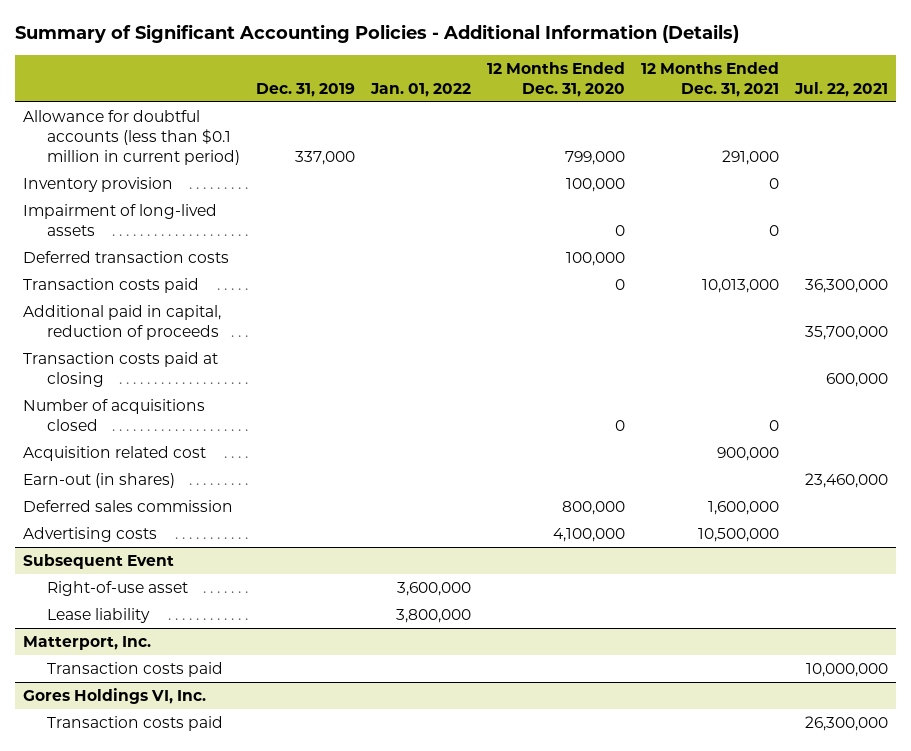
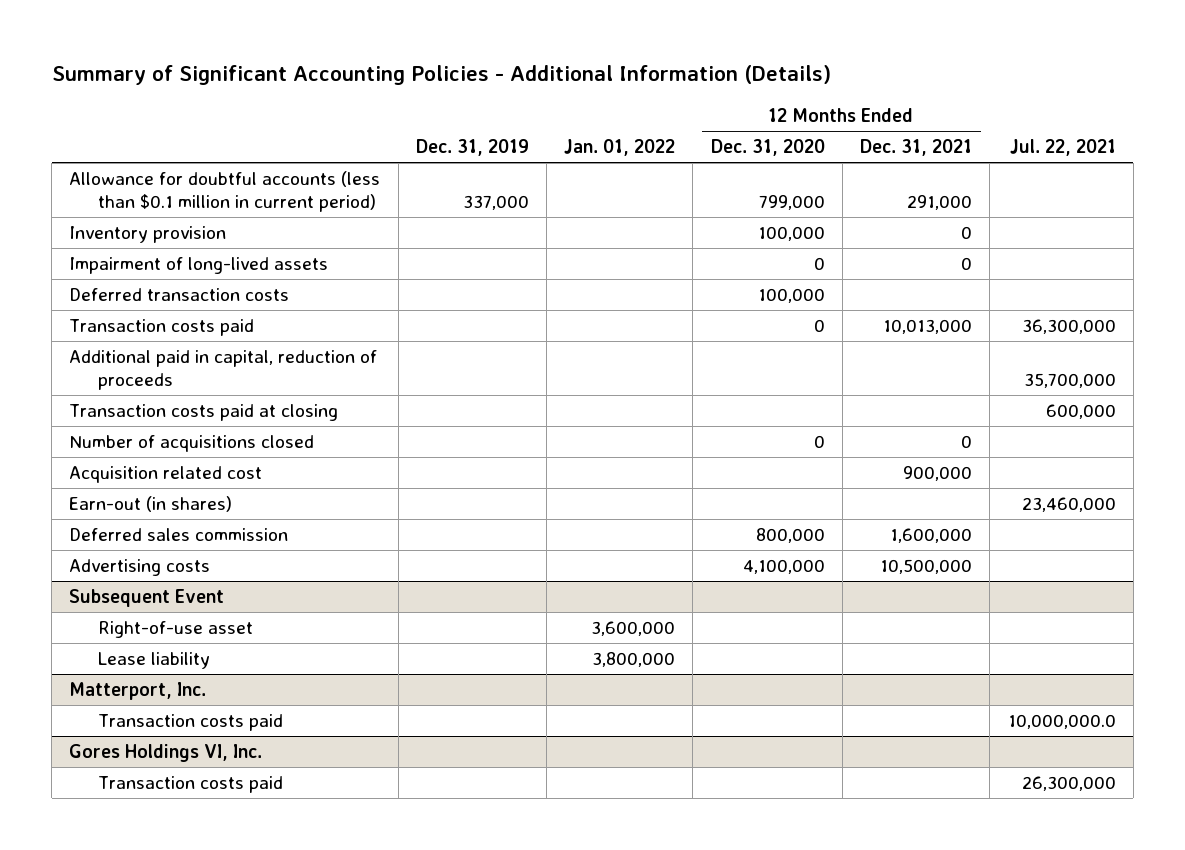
[806,662,889,677] 10,000,000 -> [1007,714,1116,730] 10,000,000.0

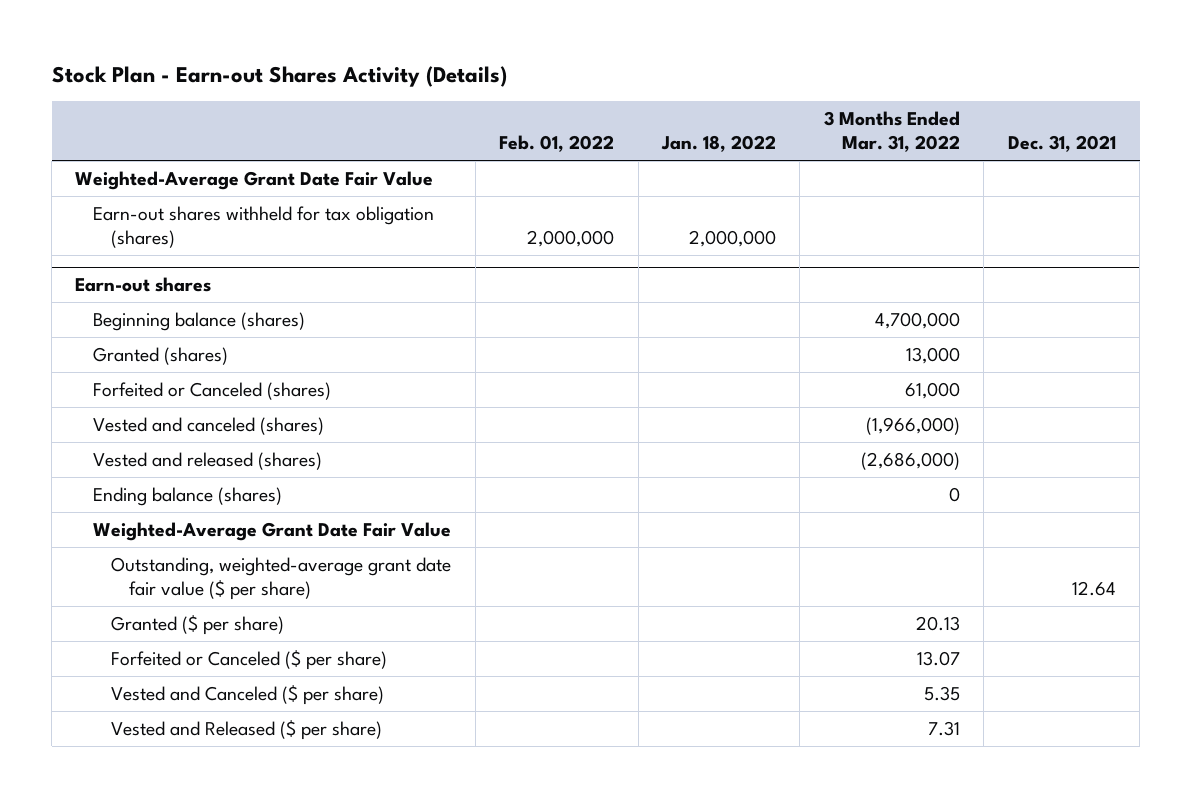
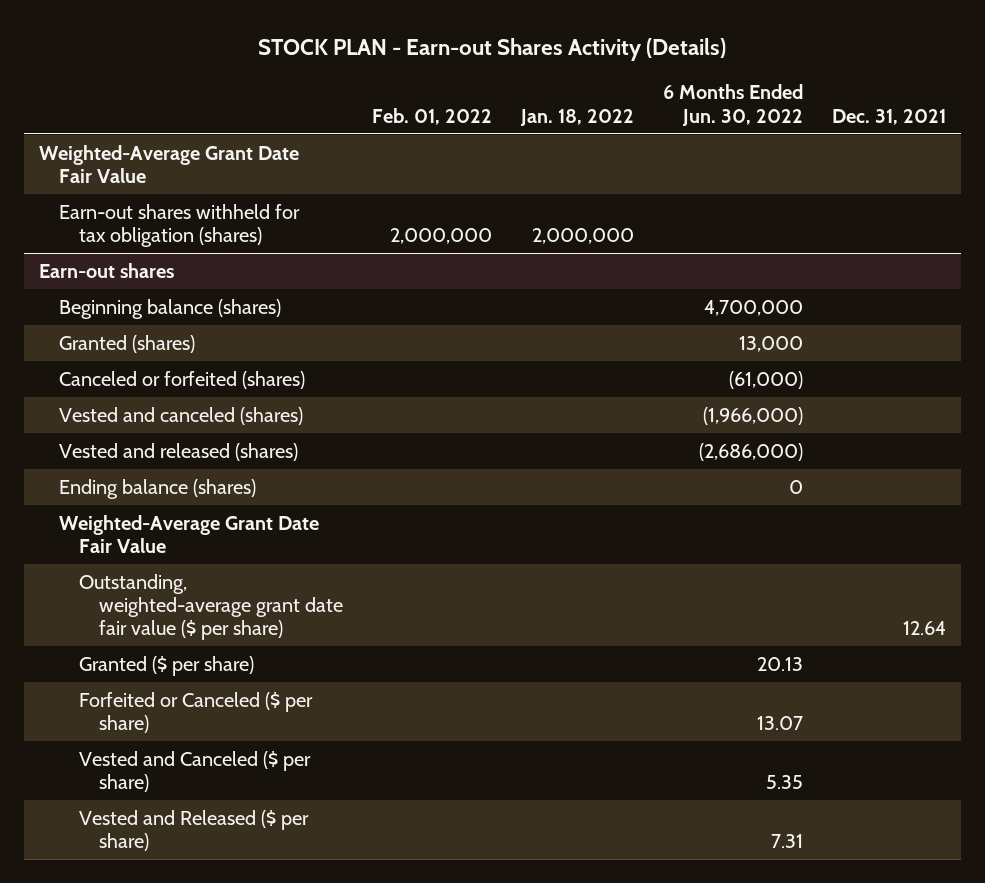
[51,65,507,87] Stock Plan - Earn-out Shares Activity (Details) -> [258,37,727,61] STOCK PLAN - Earn-out Shares Activity (Details)
[823,111,960,153] 3 Months Ended Mar. 31, 2022 -> none
none -> [663,84,804,126] 6 Months Ended Jun. 30, 2022
[93,381,332,400] Forfeited or Canceled (shares) -> [58,370,305,389] Canceled or forfeited (shares)

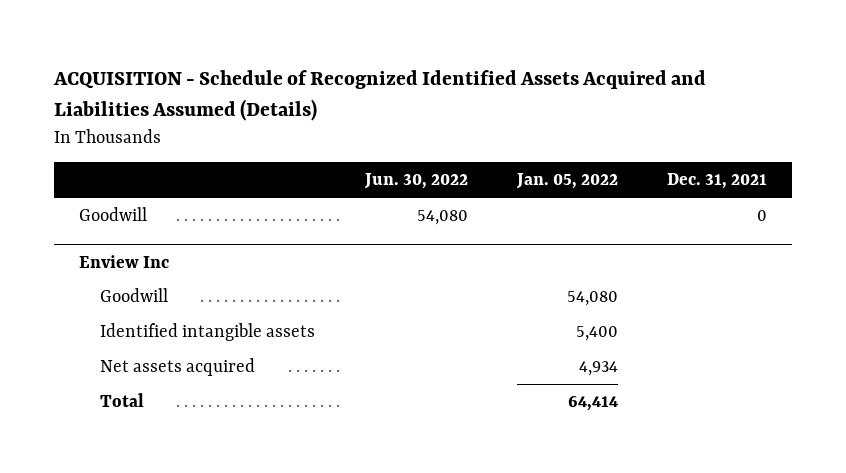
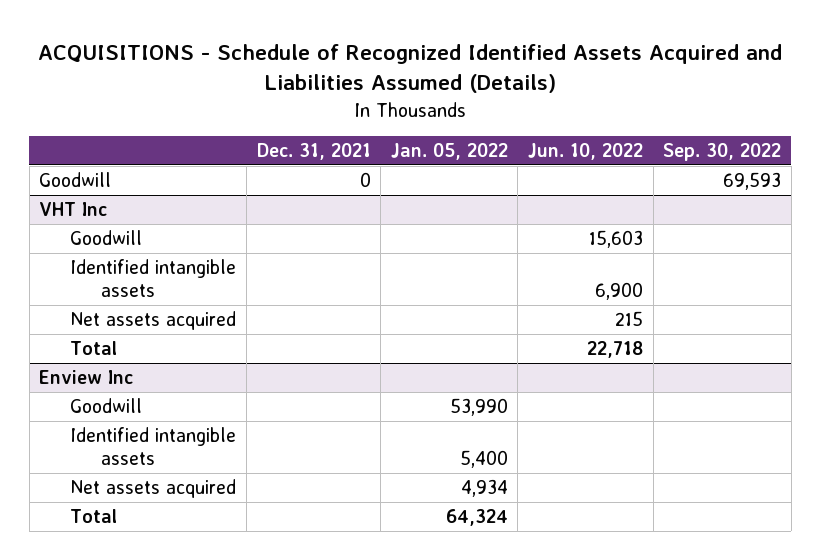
[52,69,706,121] ACQUISITION - Schedule of Recognized Identified Assets Acquired and Liabilities Assumed (Details) -> [38,43,783,94] ACQUISITIONS - Schedule of Recognized Identified Assets Acquired and Liabilities Assumed (Details)
[363,173,468,190] Jun. 30, 2022 -> none
none -> [528,143,644,161] Jun. 10, 2022
none -> [663,143,782,162] Sep. 30, 2022
none -> [39,202,108,217] VHT Inc
none -> [70,230,143,246] Goodwill
none -> [70,259,237,298] Identified intangible assets
none -> [70,311,237,331] Net assets acquired
none -> [70,341,118,356] Total
[566,291,618,307] 54,080 -> [449,398,508,417] 53,990
[567,396,618,412] 64,414 -> [445,509,508,527] 64,324

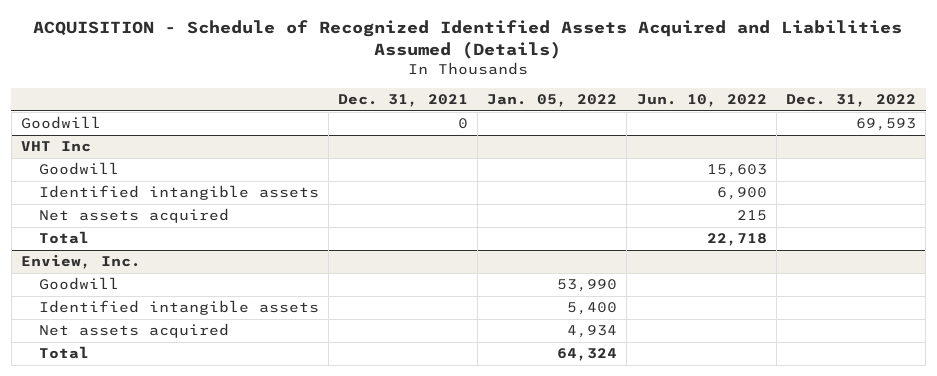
[38,43,783,94] ACQUISITIONS - Schedule of Recognized Identified Assets Acquired and Liabilities Assumed (Details) -> [33,20,903,60] ACQUISITION - Schedule of Recognized Identified Assets Acquired and Liabilities Assumed (Details)
[663,143,782,162] Sep. 30, 2022 -> none
none -> [785,94,916,108] Dec. 31, 2022
[39,370,134,385] Enview Inc -> [21,254,142,270] Enview, Inc.

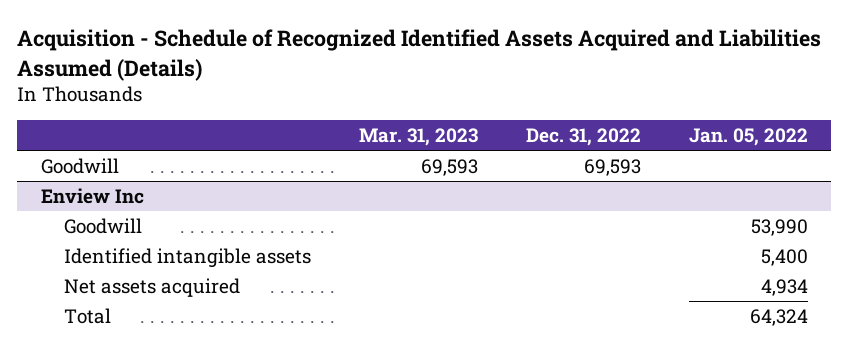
[33,20,903,60] ACQUISITION - Schedule of Recognized Identified Assets Acquired and Liabilities Assumed (Details) -> [17,29,822,81] Acquisition - Schedule of Recognized Identified Assets Acquired and Liabilities Assumed (Details)
[337,94,468,108] Dec. 31, 2021 -> none
[636,94,767,108] Jun. 10, 2022 -> none
none -> [358,127,478,146] Mar. 31, 2023
[21,141,92,153] VHT Inc -> none
[38,162,119,176] Goodwill -> none
[38,185,319,201] Identified intangible assets -> none
[38,208,229,224] Net assets acquired -> none
[38,231,89,245] Total -> none
[21,254,142,270] Enview, Inc. -> [40,187,144,204] Enview Inc

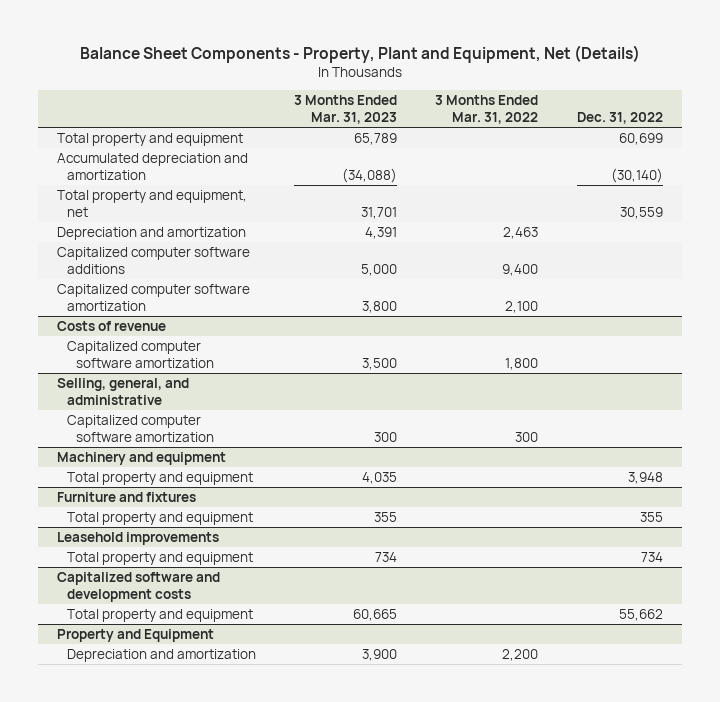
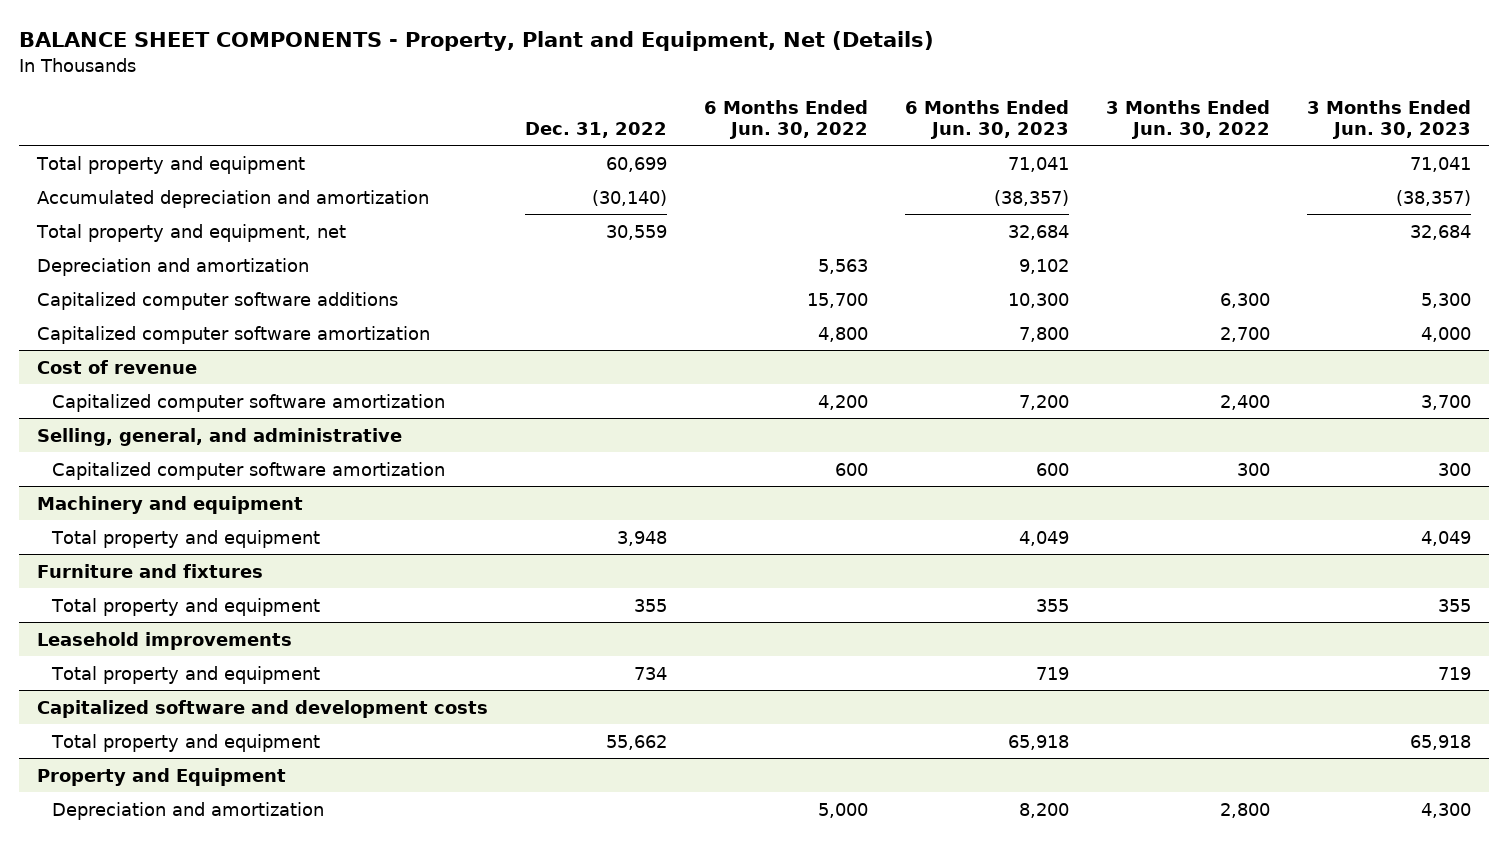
[80,44,641,63] Balance Sheet Components - Property, Plant and Equipment, Net (Details) -> [18,30,934,51] BALANCE SHEET COMPONENTS - Property, Plant and Equipment, Net (Details)
[294,94,398,125] 3 Months Ended Mar. 31, 2023 -> none
[435,94,539,125] 3 Months Ended Mar. 31, 2022 -> none
none -> [703,99,868,139] 6 Months Ended Jun. 30, 2022
none -> [904,99,1069,139] 6 Months Ended Jun. 30, 2023
none -> [1105,99,1270,139] 3 Months Ended Jun. 30, 2022
none -> [1306,99,1471,139] 3 Months Ended Jun. 30, 2023
[57,321,167,332] Costs of revenue -> [37,359,198,374] Cost of revenue

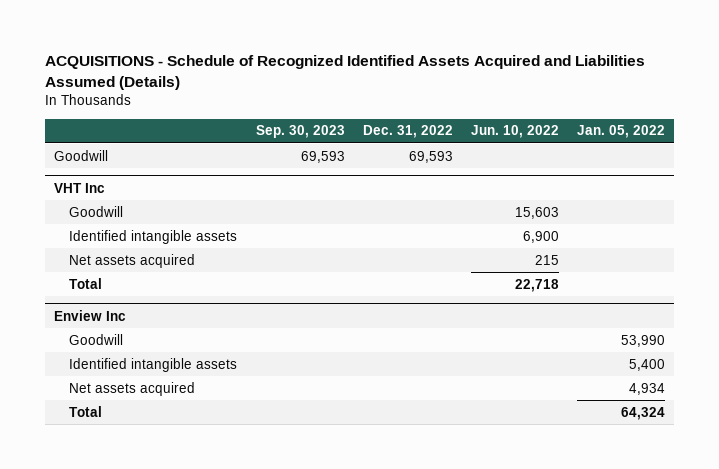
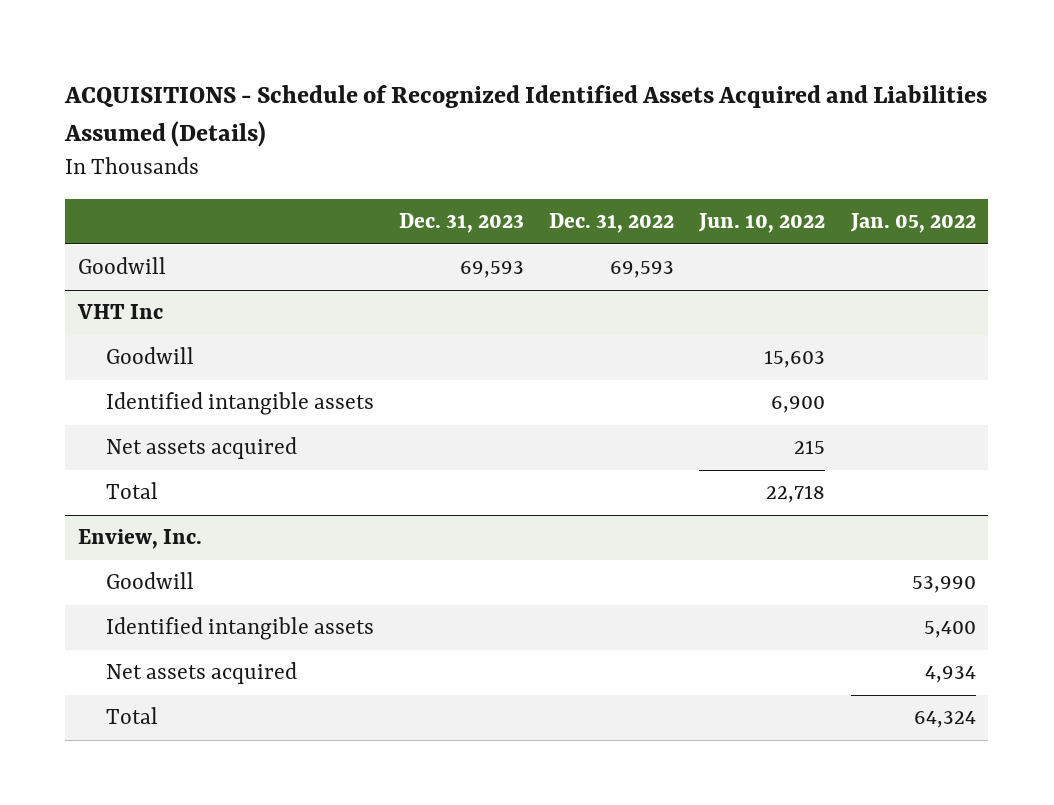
[255,125,345,139] Sep. 30, 2023 -> none
none -> [398,213,524,234] Dec. 31, 2023
[53,309,126,321] Enview Inc -> [78,529,203,550] Enview, Inc.

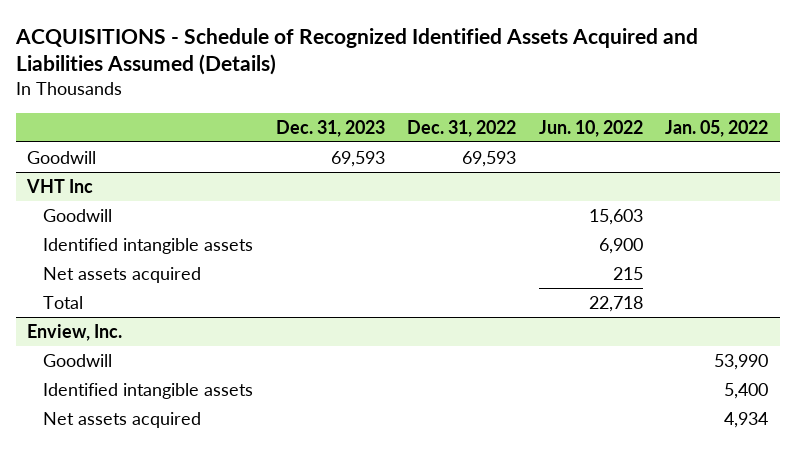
[105,707,158,725] Total -> none

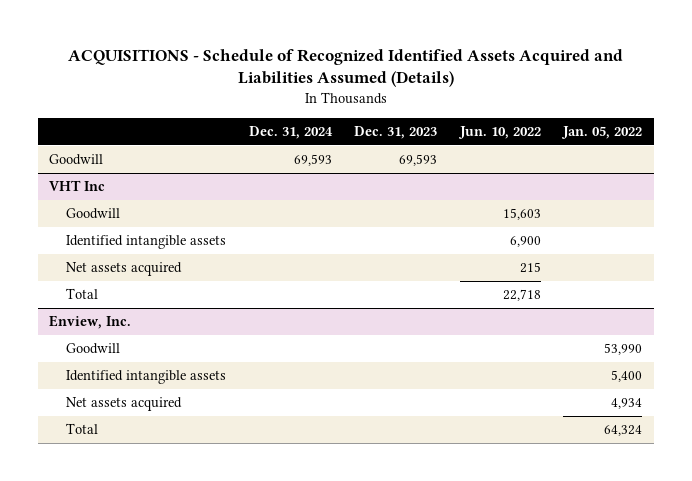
[407,119,517,137] Dec. 31, 2022 -> none
none -> [248,125,333,139] Dec. 31, 2024
none -> [66,423,99,435] Total

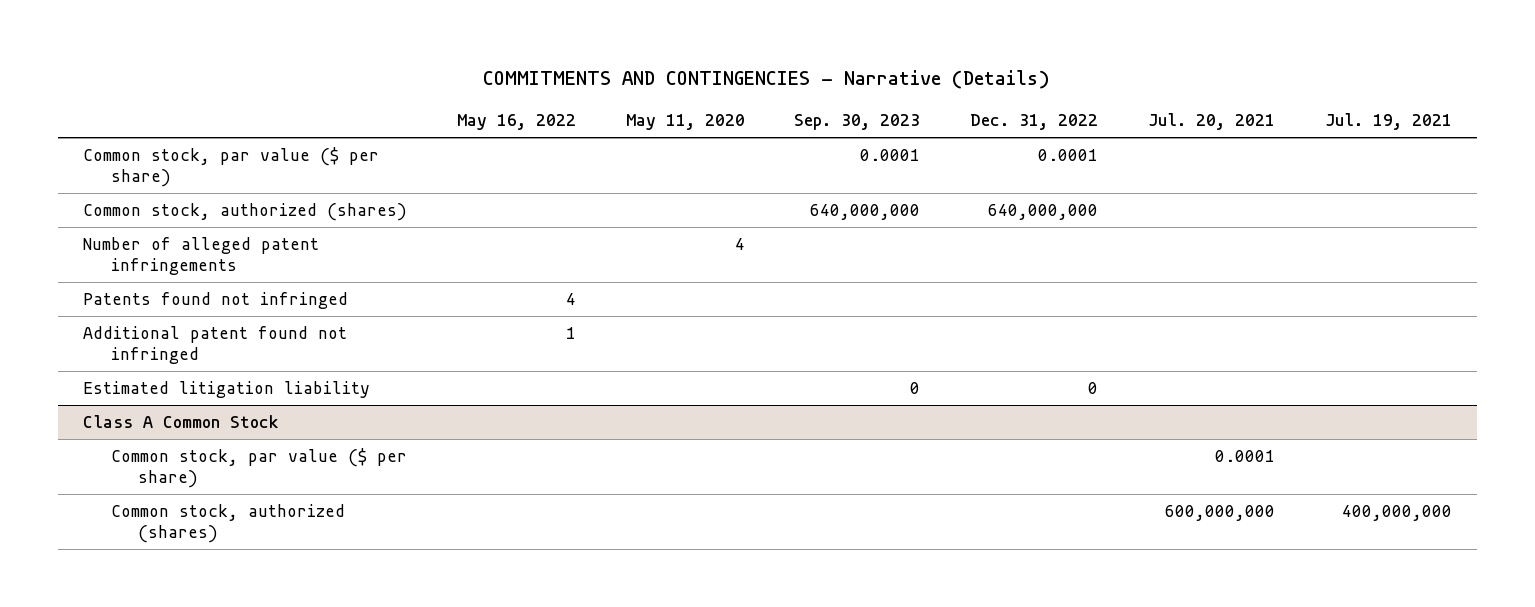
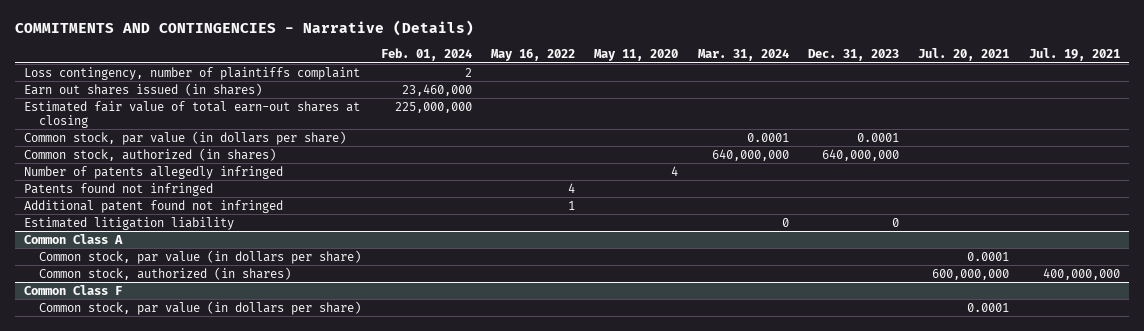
[794,114,921,131] Sep. 30, 2023 -> none
[970,114,1099,131] Dec. 31, 2022 -> none
none -> [380,48,472,62] Feb. 01, 2024
none -> [697,49,789,62] Mar. 31, 2024
none -> [808,49,900,62] Dec. 31, 2023
none -> [24,66,361,80] Loss contingency, number of plaintiffs complaint
none -> [24,82,263,96] Earn out shares issued (in shares)
none -> [24,100,361,128] Estimated fair value of total earn-out shares at closing
[83,147,380,187] Common stock, par value ($ per share) -> [24,130,347,145] Common stock, par value (in dollars per share)
[83,203,408,222] Common stock, authorized (shares) -> [24,147,277,161] Common stock, authorized (in shares)
[83,237,320,275] Number of alleged patent infringements -> [24,165,284,179] Number of patents allegedly infringed
[83,415,280,429] Class A Common Stock -> [24,233,124,244] Common Class A
[110,448,407,488] Common stock, par value ($ per share) -> [39,249,362,264] Common stock, par value (in dollars per share)
[110,504,345,543] Common stock, authorized (shares) -> [39,266,292,280] Common stock, authorized (in shares)
none -> [24,284,123,295] Common Class F
none -> [39,300,362,315] Common stock, par value (in dollars per share)

